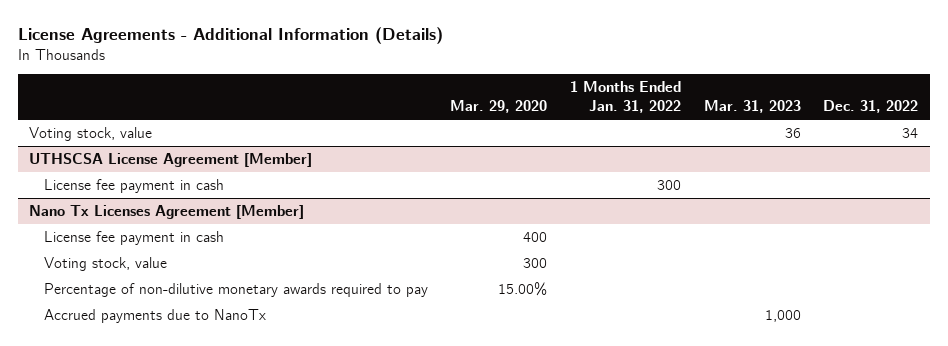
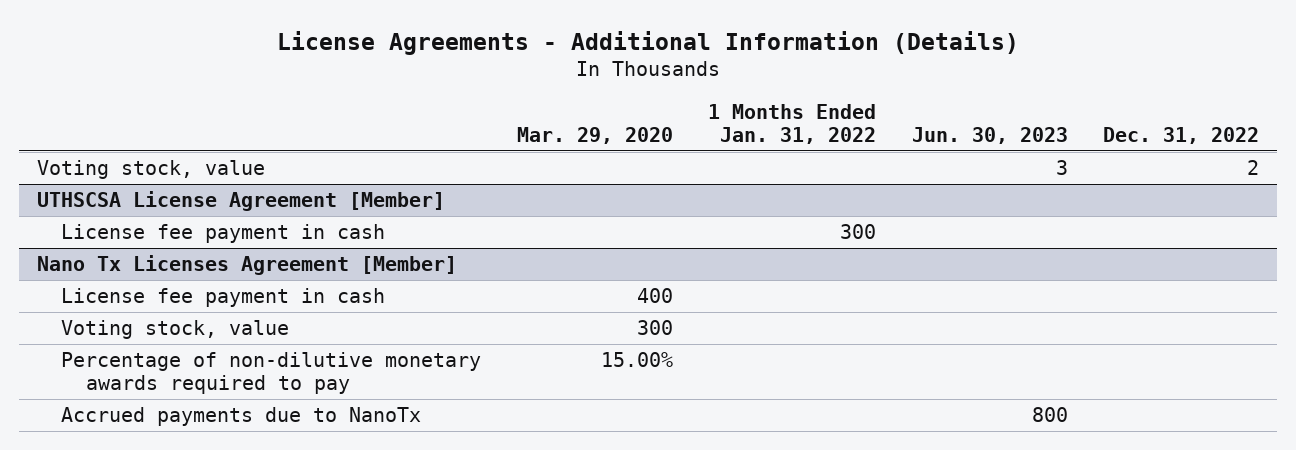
[703,100,801,114] Mar. 31, 2023 -> none
none -> [911,127,1068,145] Jun. 30, 2023
[902,127,919,138] 34 -> [1246,160,1259,176] 2

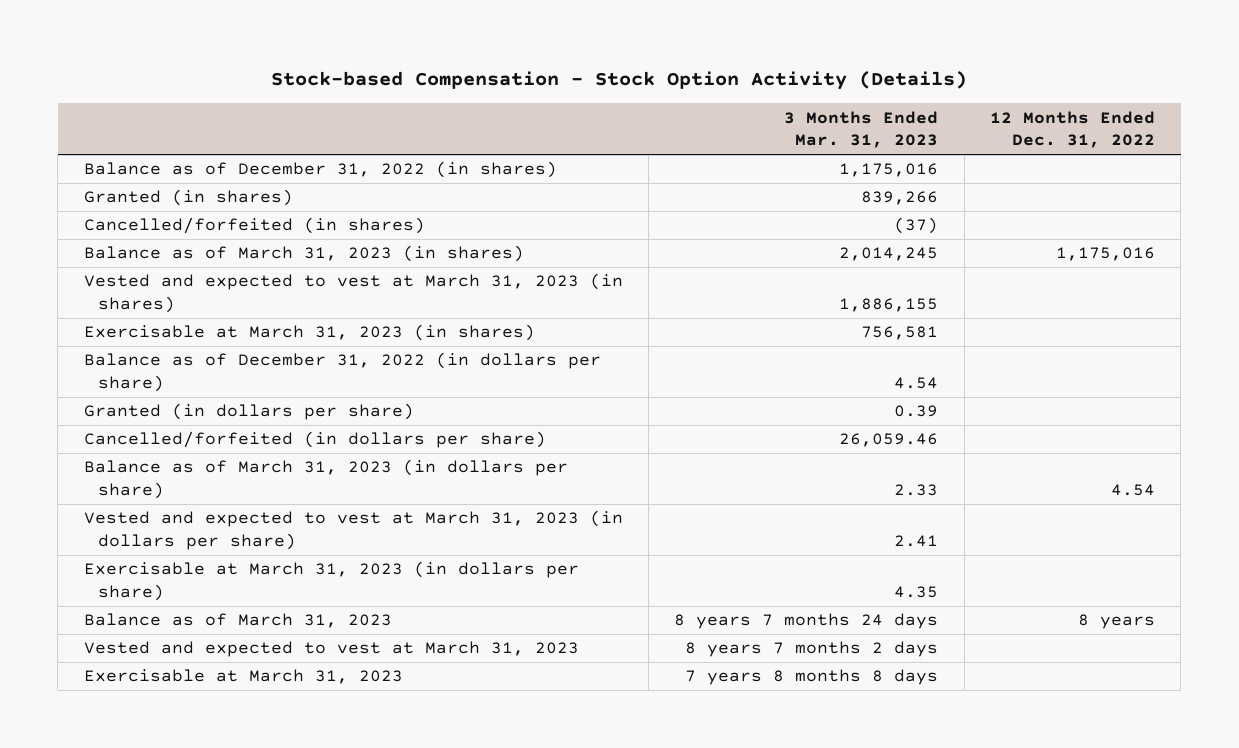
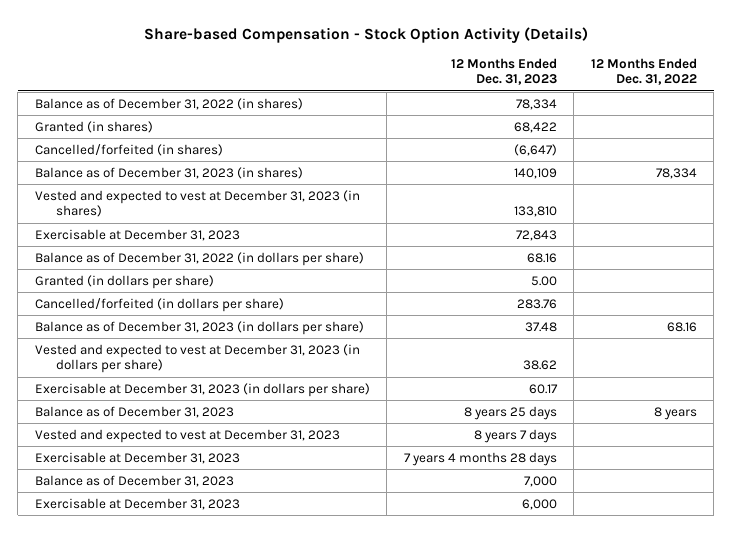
[271,71,968,91] Stock-based Compensation - Stock Option Activity (Details) -> [143,26,588,43] Share-based Compensation - Stock Option Activity (Details)
[784,110,939,149] 3 Months Ended Mar. 31, 2023 -> none
none -> [450,57,557,86] 12 Months Ended Dec. 31, 2023
[83,245,524,263] Balance as of March 31, 2023 (in shares) -> [34,166,303,179] Balance as of December 31, 2023 (in shares)
[1055,247,1155,262] 1,175,016 -> [655,167,697,179] 78,334
[83,273,623,314] Vested and expected to vest at March 31, 2023 (in shares) -> [34,189,360,218] Vested and expected to vest at December 31, 2023 (in shares)
[83,324,535,342] Exercisable at March 31, 2023 (in shares) -> [34,228,240,241] Exercisable at December 31, 2023
[83,459,568,500] Balance as of March 31, 2023 (in dollars per share) -> [34,320,364,335] Balance as of December 31, 2023 (in dollars per share)
[1110,484,1155,497] 4.54 -> [666,321,697,332] 68.16
[83,510,623,551] Vested and expected to vest at March 31, 2023 (in dollars per share) -> [34,343,360,374] Vested and expected to vest at December 31, 2023 (in dollars per share)
[83,561,579,602] Exercisable at March 31, 2023 (in dollars per share) -> [34,382,370,397] Exercisable at December 31, 2023 (in dollars per share)
[83,613,392,629] Balance as of March 31, 2023 -> [34,405,234,418] Balance as of December 31, 2023
[83,641,579,658] Vested and expected to vest at March 31, 2023 -> [34,428,340,443] Vested and expected to vest at December 31, 2023
[83,669,403,685] Exercisable at March 31, 2023 -> [34,451,240,464] Exercisable at December 31, 2023
none -> [34,474,234,487] Balance as of December 31, 2023
none -> [34,497,240,510] Exercisable at December 31, 2023

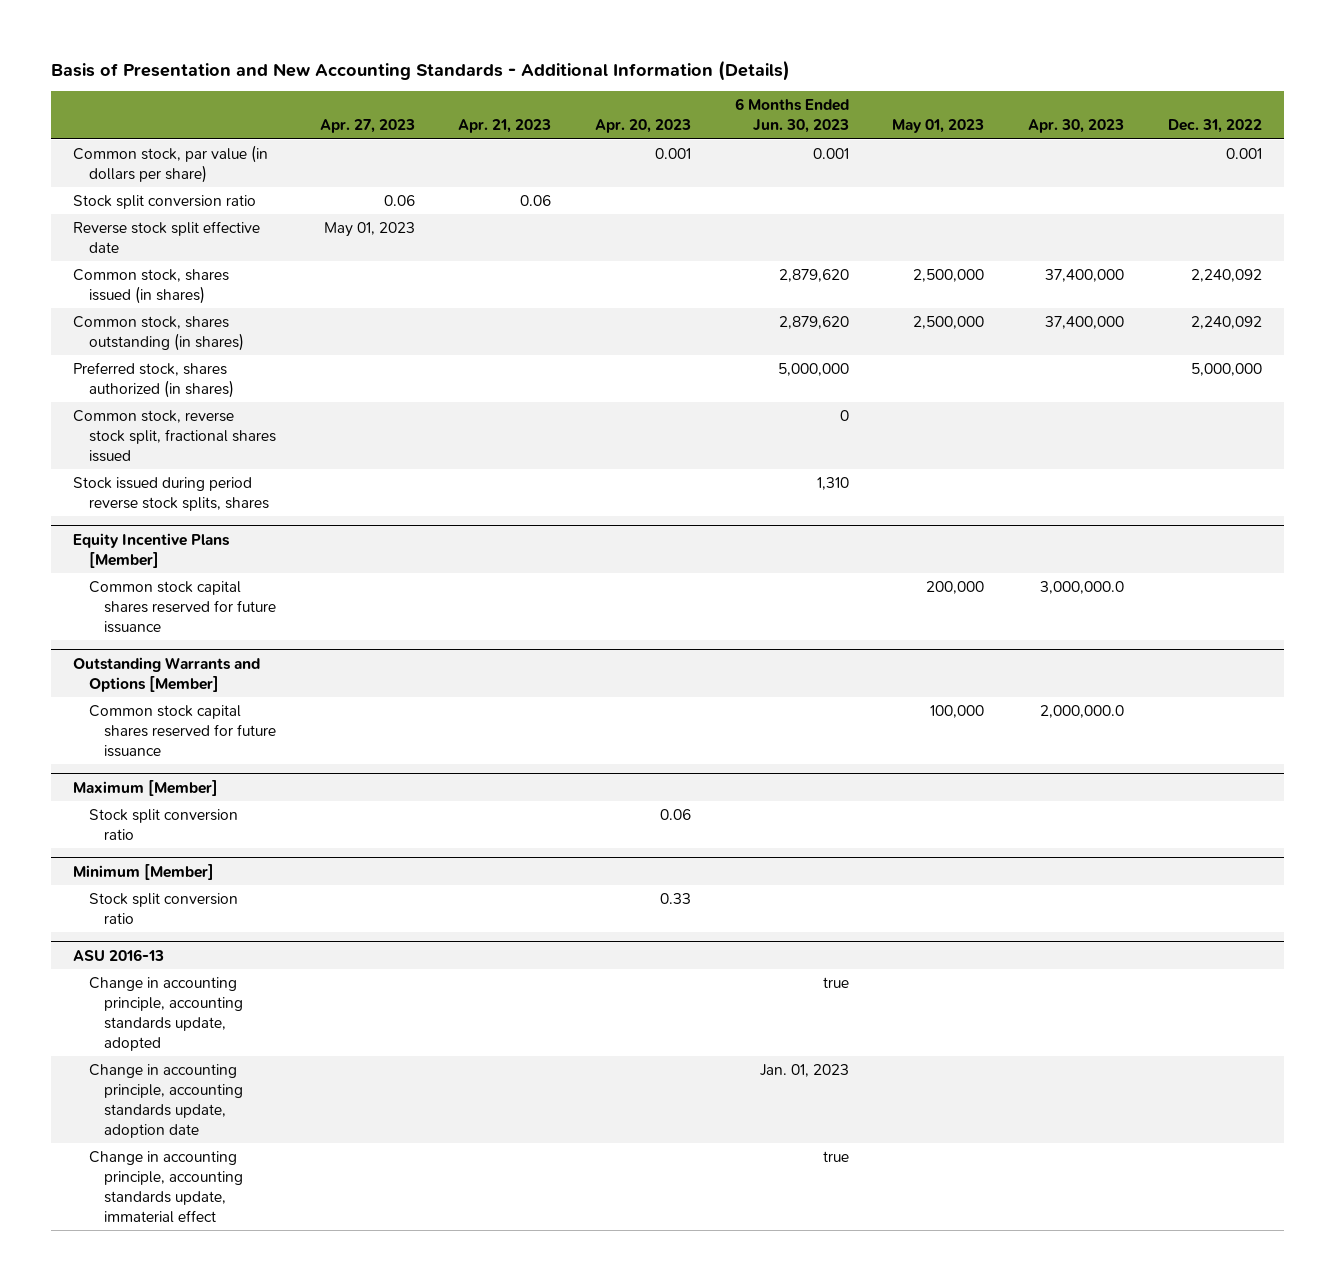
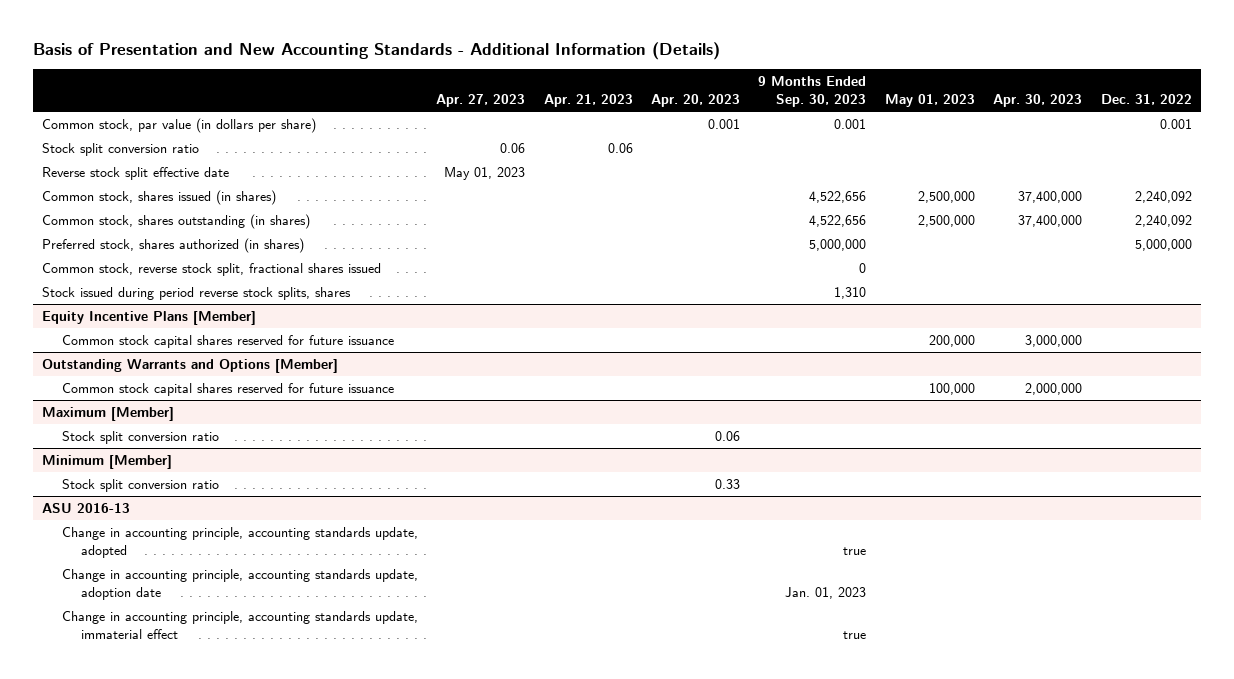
[734,98,849,134] 6 Months Ended Jun. 30, 2023 -> none
none -> [758,76,867,108] 9 Months Ended Sep. 30, 2023
[1040,580,1125,594] 3,000,000.0 -> [1025,334,1083,347] 3,000,000
[1040,704,1125,718] 2,000,000.0 -> [1025,382,1083,395] 2,000,000

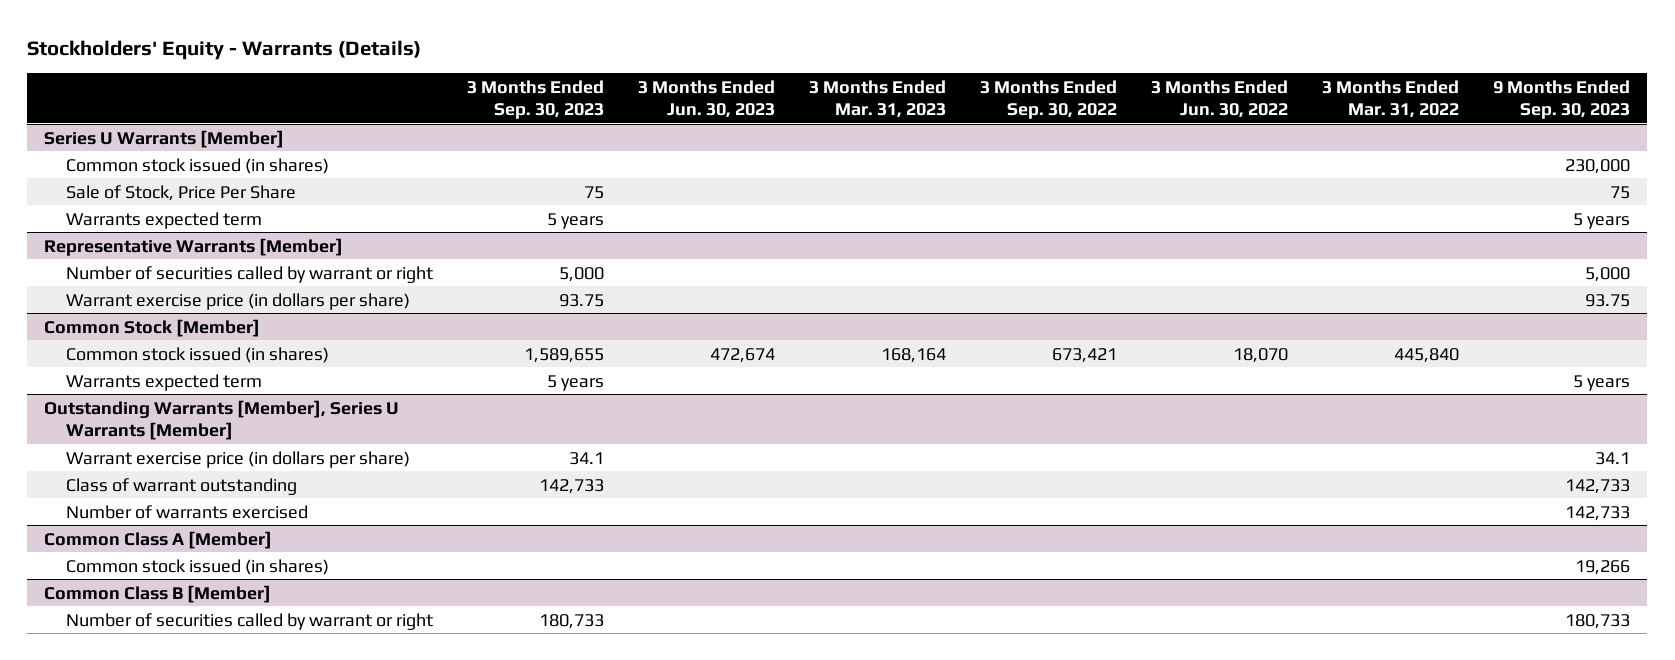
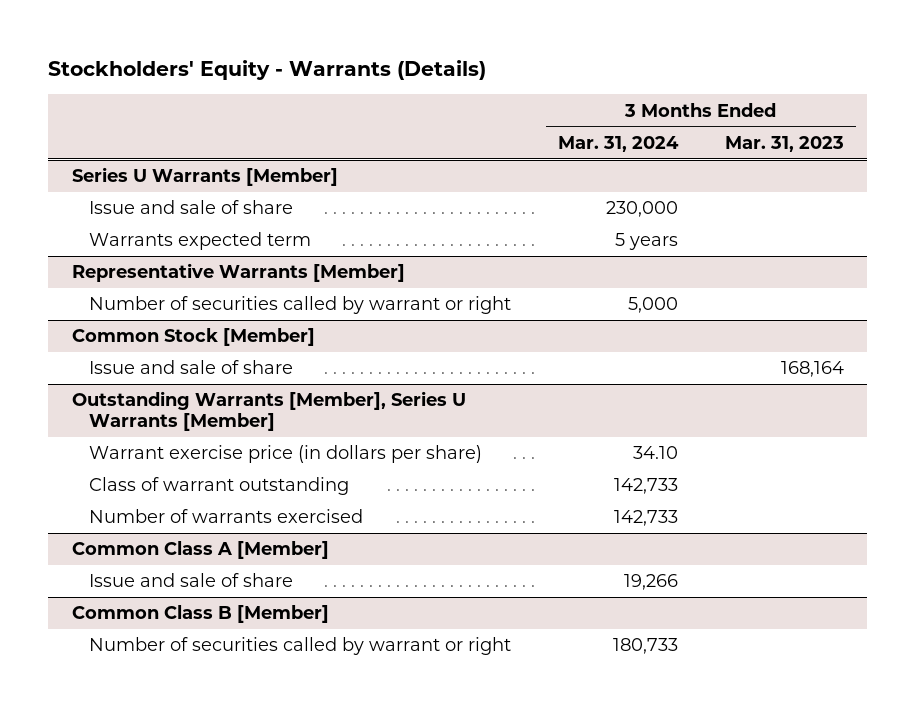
[467,79,605,119] 3 Months Ended Sep. 30, 2023 -> none
[638,79,776,118] 3 Months Ended Jun. 30, 2023 -> none
[980,79,1118,119] 3 Months Ended Sep. 30, 2022 -> none
[1151,79,1289,118] 3 Months Ended Jun. 30, 2022 -> none
[1322,79,1460,118] 3 Months Ended Mar. 31, 2022 -> none
[1493,79,1631,119] 9 Months Ended Sep. 30, 2023 -> none
none -> [558,135,680,152] Mar. 31, 2024
[66,184,297,201] Sale of Stock, Price Per Share -> none
[66,157,330,174] Common stock issued (in shares) -> [89,200,294,215] Issue and sale of share
[66,292,411,310] Warrant exercise price (in dollars per share) -> none
[66,373,263,391] Warrants expected term -> none
[66,346,330,363] Common stock issued (in shares) -> [89,360,294,375] Issue and sale of share
[66,558,330,575] Common stock issued (in shares) -> [89,573,294,588] Issue and sale of share

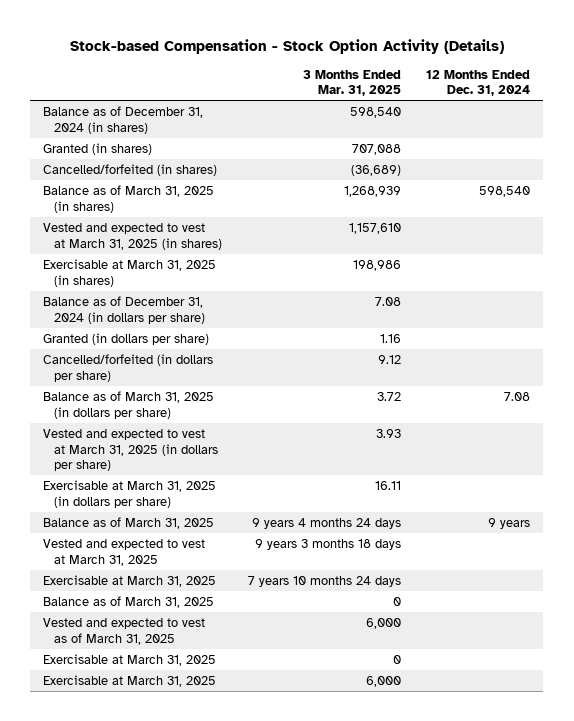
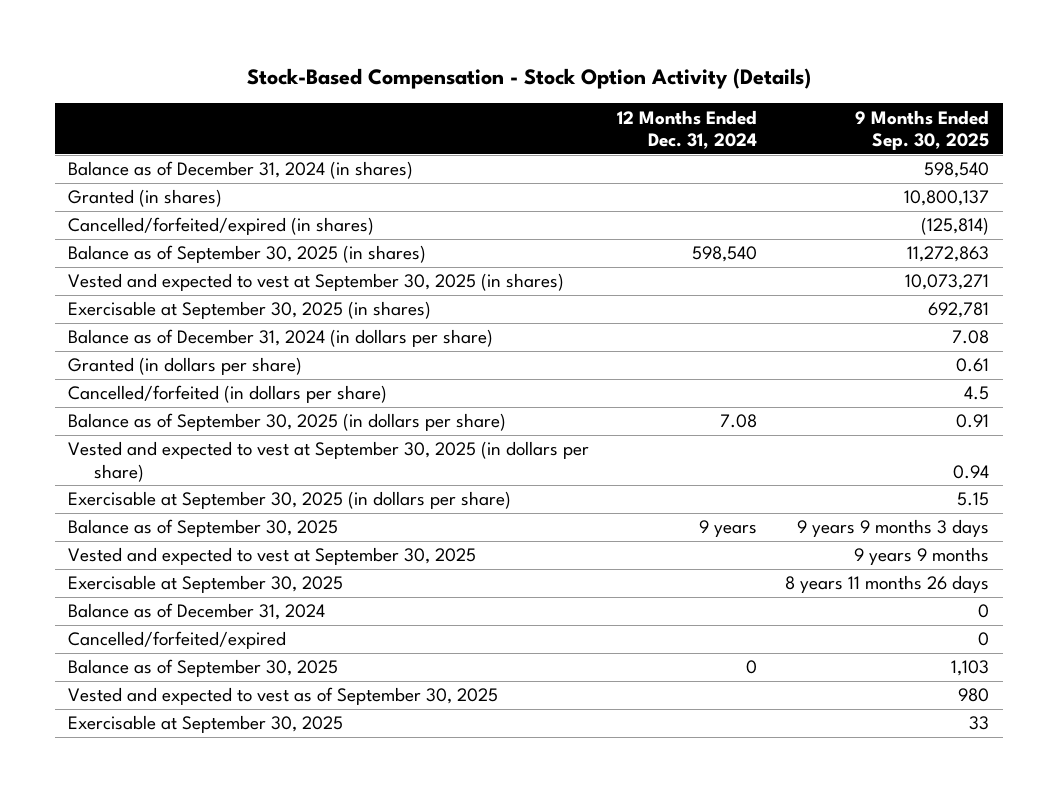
[69,38,504,54] Stock-based Compensation - Stock Option Activity (Details) -> [246,68,811,90] Stock-Based Compensation - Stock Option Activity (Details)
[302,69,401,97] 3 Months Ended Mar. 31, 2025 -> none
none -> [854,109,989,151] 9 Months Ended Sep. 30, 2025
[43,163,218,176] Cancelled/forfeited (in shares) -> [68,217,375,236] Cancelled/forfeited/expired (in shares)
[43,184,215,213] Balance as of March 31, 2025 (in shares) -> [68,245,427,264] Balance as of September 30, 2025 (in shares)
[43,222,223,250] Vested and expected to vest at March 31, 2025 (in shares) -> [68,273,565,292] Vested and expected to vest at September 30, 2025 (in shares)
[43,258,217,287] Exercisable at March 31, 2025 (in shares) -> [68,301,432,320] Exercisable at September 30, 2025 (in shares)
[43,674,217,687] Exercisable at March 31, 2025 -> none
[43,390,215,419] Balance as of March 31, 2025 (in dollars per share) -> [68,413,507,432] Balance as of September 30, 2025 (in dollars per share)
[43,428,219,472] Vested and expected to vest at March 31, 2025 (in dollars per share) -> [68,441,590,482] Vested and expected to vest at September 30, 2025 (in dollars per share)
[43,479,217,508] Exercisable at March 31, 2025 (in dollars per share) -> [68,491,512,510] Exercisable at September 30, 2025 (in dollars per share)
[43,516,215,529] Balance as of March 31, 2025 -> [68,519,339,538] Balance as of September 30, 2025
[43,538,206,566] Vested and expected to vest at March 31, 2025 -> [68,547,477,566] Vested and expected to vest at September 30, 2025
[43,574,217,587] Exercisable at March 31, 2025 -> [68,575,344,594] Exercisable at September 30, 2025
[43,595,215,608] Balance as of March 31, 2025 -> [68,603,326,621] Balance as of December 31, 2024
none -> [68,631,287,650] Cancelled/forfeited/expired
none -> [68,659,339,678] Balance as of September 30, 2025
[43,617,206,645] Vested and expected to vest as of March 31, 2025 -> [68,687,499,706] Vested and expected to vest as of September 30, 2025
[43,653,217,666] Exercisable at March 31, 2025 -> [68,715,344,734] Exercisable at September 30, 2025

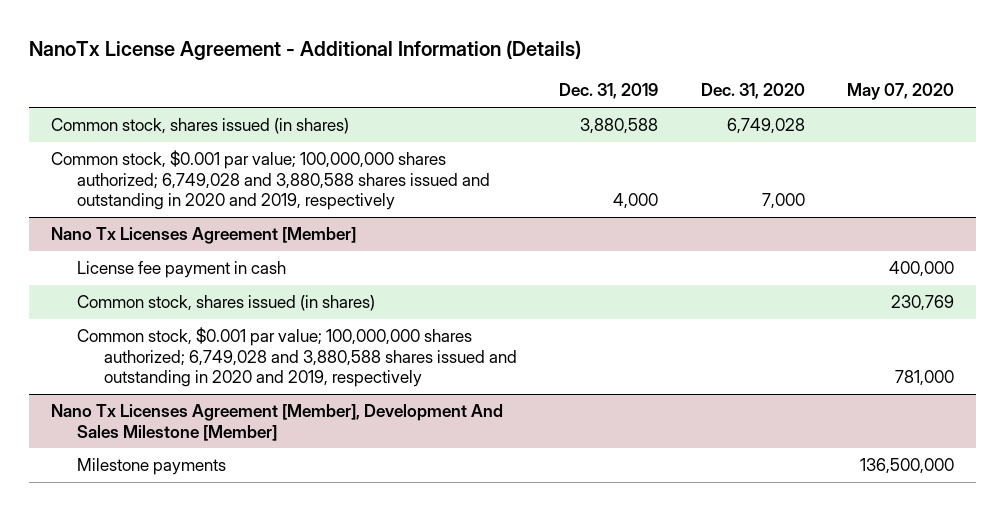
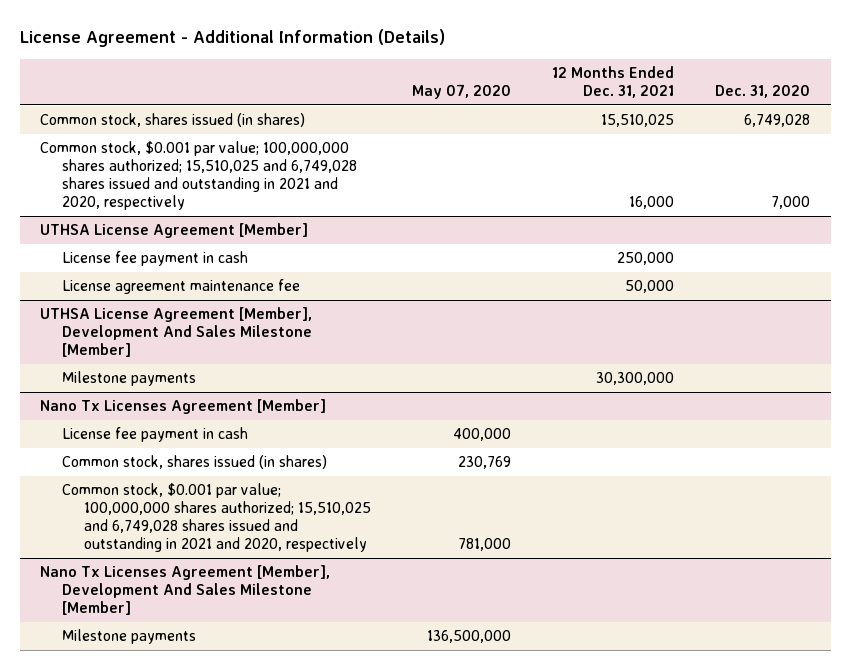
[29,39,582,60] NanoTx License Agreement - Additional Information (Details) -> [19,29,445,48] License Agreement - Additional Information (Details)
[559,83,659,100] Dec. 31, 2019 -> none
none -> [552,65,675,98] 12 Months Ended Dec. 31, 2021
[50,150,491,211] Common stock, $0.001 par value; 100,000,000 shares authorized; 6,749,028 and 3,880,588 shares issued and outstanding in 2020 and 2019, respectively -> [40,141,358,211] Common stock, $0.001 par value; 100,000,000 shares authorized; 15,510,025 and 6,749,028 shares issued and outstanding in 2021 and 2020, respectively
none -> [40,223,309,239] UTHSA License Agreement [Member]
none -> [62,251,249,267] License fee payment in cash
none -> [62,279,301,295] License agreement maintenance fee
none -> [40,307,313,358] UTHSA License Agreement [Member], Development And Sales Milestone [Member]
none -> [62,371,197,387] Milestone payments
[77,327,518,388] Common stock, $0.001 par value; 100,000,000 shares authorized; 6,749,028 and 3,880,588 shares issued and outstanding in 2020 and 2019, respectively -> [62,483,372,553] Common stock, $0.001 par value; 100,000,000 shares authorized; 15,510,025 and 6,749,028 shares issued and outstanding in 2021 and 2020, respectively

